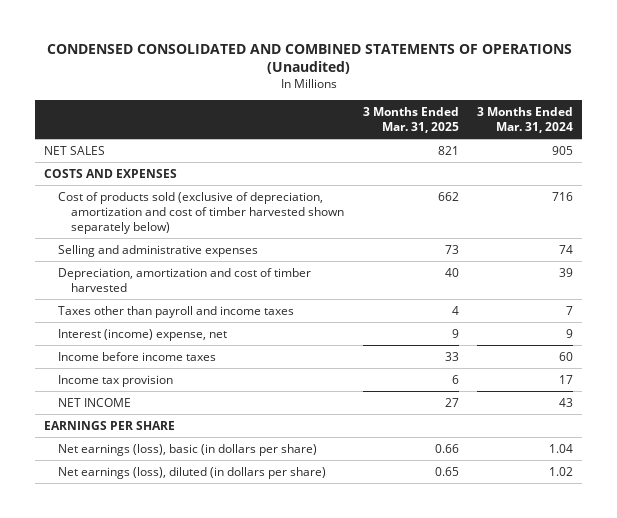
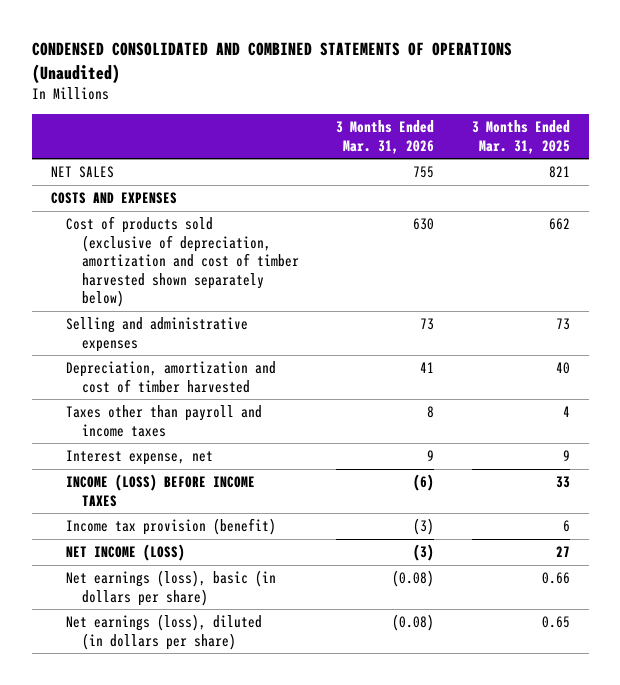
[476,107,573,134] 3 Months Ended Mar. 31, 2024 -> none
none -> [336,120,435,154] 3 Months Ended Mar. 31, 2026
[44,420,176,430] EARNINGS PER SHARE -> none
[57,328,227,341] Interest (income) expense, net -> [66,450,214,466] Interest expense, net
[57,351,216,361] Income before income taxes -> [66,474,256,507] INCOME (LOSS) BEFORE INCOME TAXES
[57,374,173,387] Income tax provision -> [66,518,277,536] Income tax provision (benefit)
[57,397,131,407] NET INCOME -> [66,544,186,562] NET INCOME (LOSS)

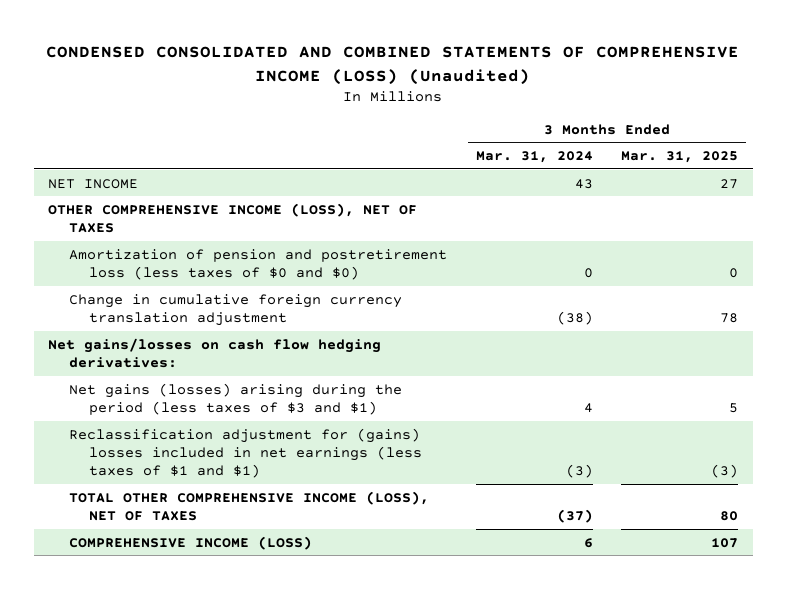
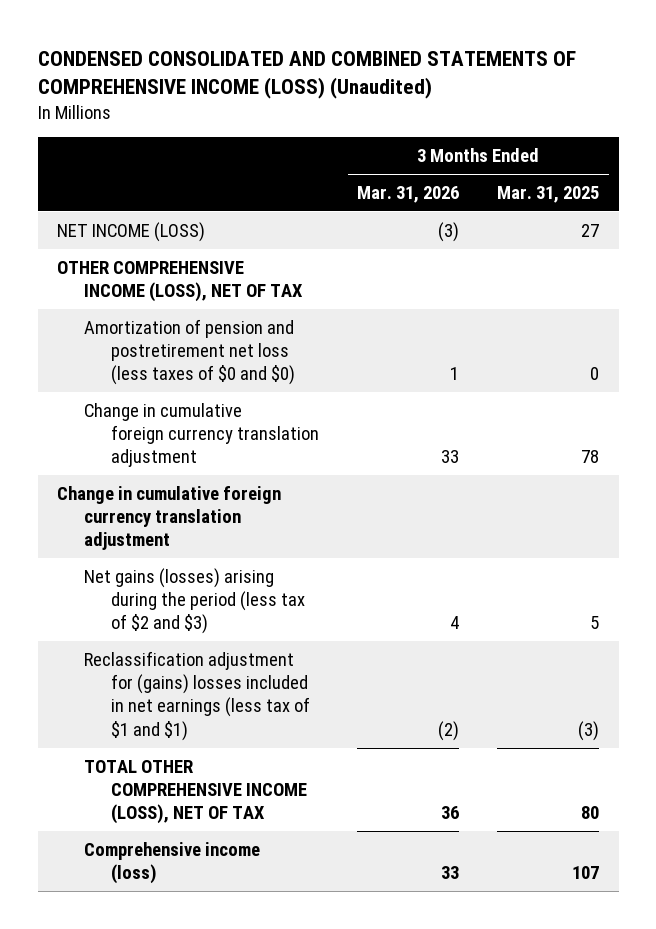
[475,150,593,163] Mar. 31, 2024 -> none
none -> [357,185,460,203] Mar. 31, 2026
[48,178,139,189] NET INCOME -> [56,221,205,242] NET INCOME (LOSS)
[48,202,418,233] OTHER COMPREHENSIVE INCOME (LOSS), NET OF TAXES -> [56,260,303,303] OTHER COMPREHENSIVE INCOME (LOSS), NET OF TAX
[68,248,447,280] Amortization of pension and postretirement loss (less taxes of $0 and $0) -> [83,318,296,386] Amortization of pension and postretirement net loss (less taxes of $0 and $0)
[48,337,382,368] Net gains/losses on cash flow hedging derivatives: -> [56,485,281,551] Change in cumulative foreign currency translation adjustment
[68,382,402,415] Net gains (losses) arising during the period (less taxes of $3 and $1) -> [83,567,306,635] Net gains (losses) arising during the period (less tax of $2 and $3)
[68,427,423,479] Reclassification adjustment for (gains) losses included in net earnings (less taxes of $1 and $1) -> [83,650,311,741] Reclassification adjustment for (gains) losses included in net earnings (less tax of $1 and $1)
[68,490,429,521] TOTAL OTHER COMPREHENSIVE INCOME (LOSS), NET OF TAXES -> [83,759,308,825] TOTAL OTHER COMPREHENSIVE INCOME (LOSS), NET OF TAX
[68,535,312,550] COMPREHENSIVE INCOME (LOSS) -> [83,841,260,885] Comprehensive income (loss)

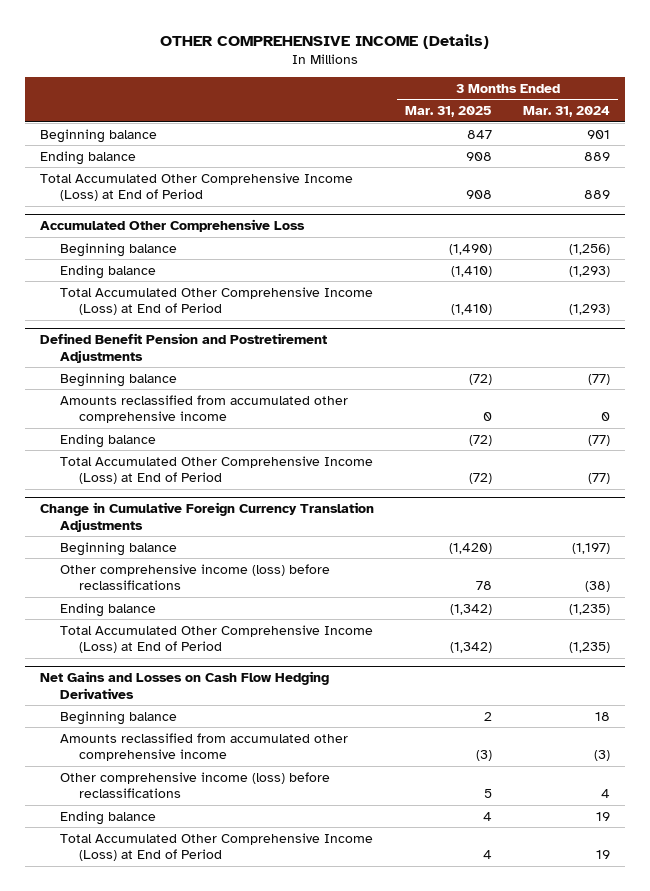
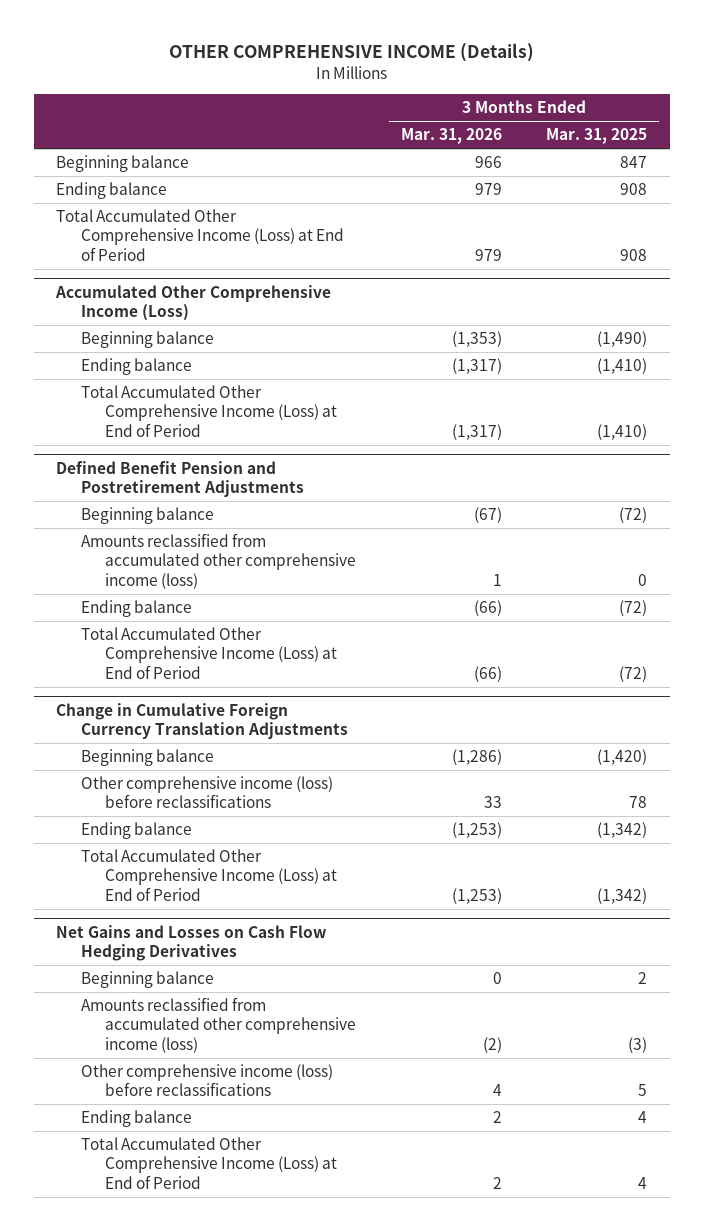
[522,106,610,118] Mar. 31, 2024 -> none
none -> [400,128,502,145] Mar. 31, 2026
[40,219,306,233] Accumulated Other Comprehensive Loss -> [55,284,332,322] Accumulated Other Comprehensive Income (Loss)
[59,394,348,424] Amounts reclassified from accumulated other comprehensive income -> [80,533,356,589] Amounts reclassified from accumulated other comprehensive income (loss)
[59,732,348,762] Amounts reclassified from accumulated other comprehensive income -> [80,997,356,1053] Amounts reclassified from accumulated other comprehensive income (loss)

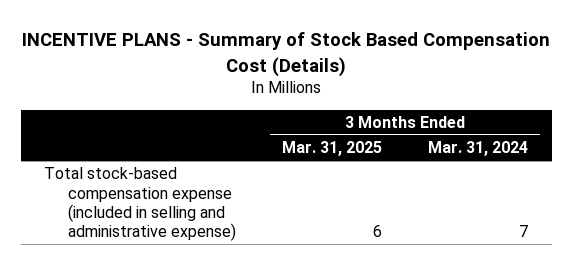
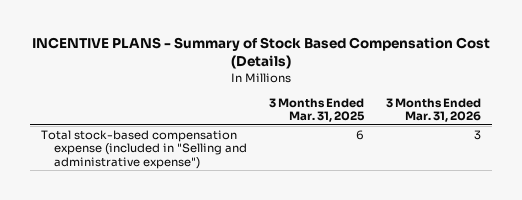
[428,141,529,157] Mar. 31, 2024 -> none
none -> [385,97,481,123] 3 Months Ended Mar. 31, 2026
[44,167,236,242] Total stock-based compensation expense (included in selling and administrative expense) -> [41,129,248,170] Total stock-based compensation expense (included in "Selling and administrative expense")

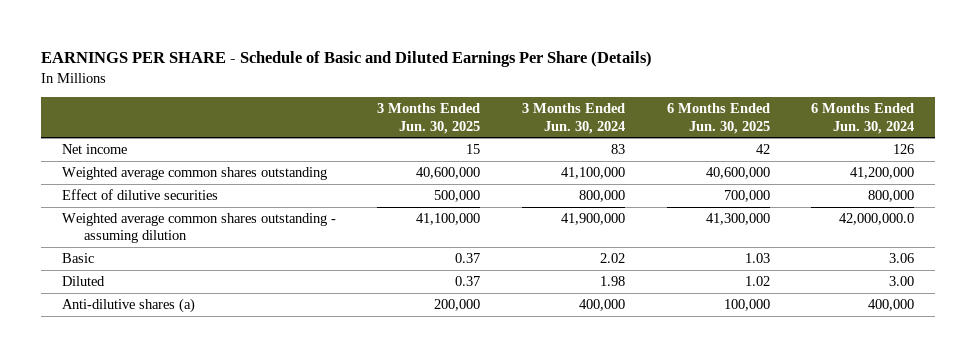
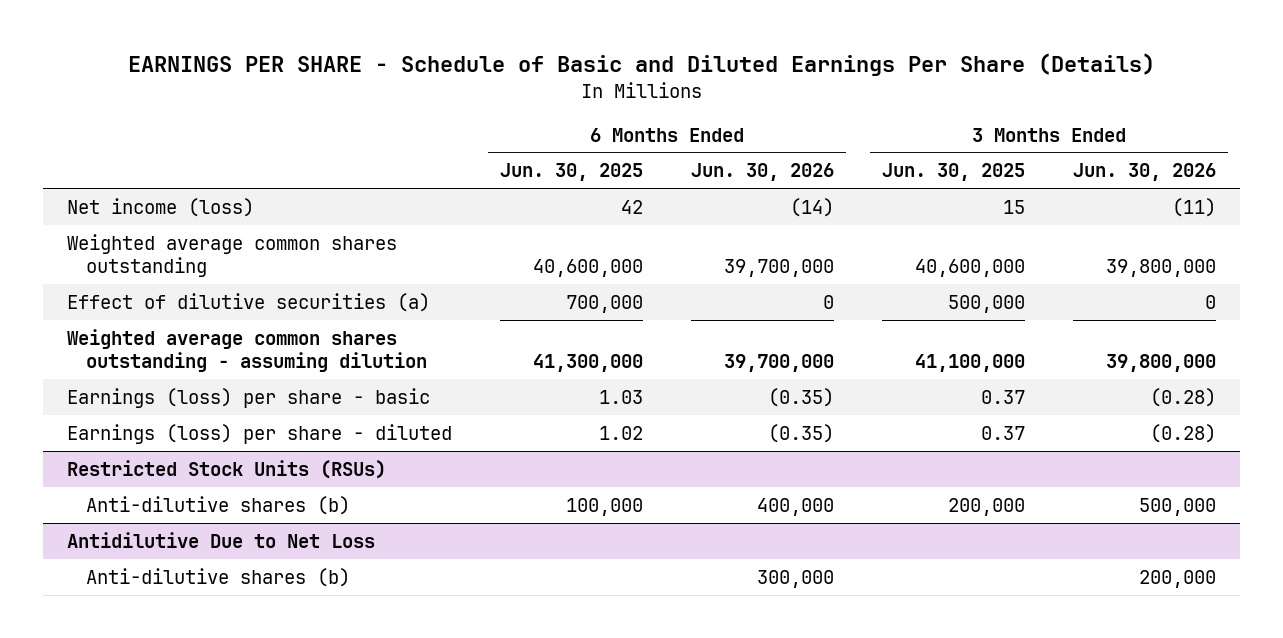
[521,103,625,134] 3 Months Ended Jun. 30, 2024 -> none
[811,103,915,134] 6 Months Ended Jun. 30, 2024 -> none
none -> [691,163,835,182] Jun. 30, 2026
none -> [1073,163,1217,182] Jun. 30, 2026
[61,143,127,154] Net income -> [67,197,255,217] Net income (loss)
[61,188,218,200] Effect of dilutive securities -> [67,292,431,312] Effect of dilutive securities (a)
[61,252,94,263] Basic -> [67,387,431,408] Earnings (loss) per share - basic
[61,275,105,286] Diluted -> [67,423,453,444] Earnings (loss) per share - diluted
none -> [67,459,387,479] Restricted Stock Units (RSUs)
[61,297,195,313] Anti-dilutive shares (a) -> [86,495,351,515] Anti-dilutive shares (b)
none -> [67,531,376,548] Antidilutive Due to Net Loss
none -> [86,567,351,587] Anti-dilutive shares (b)

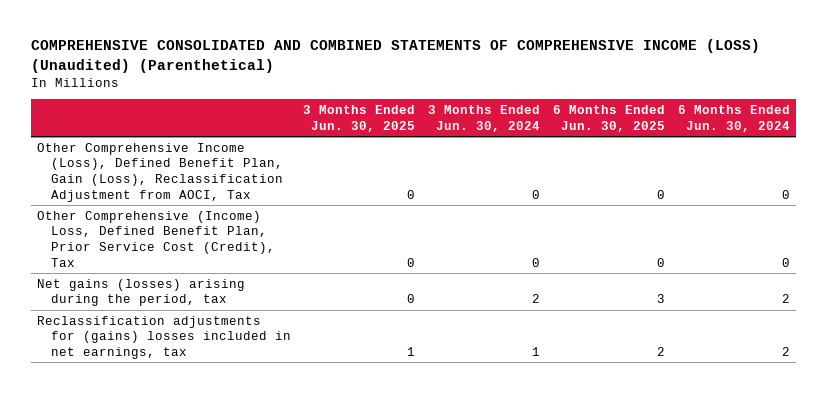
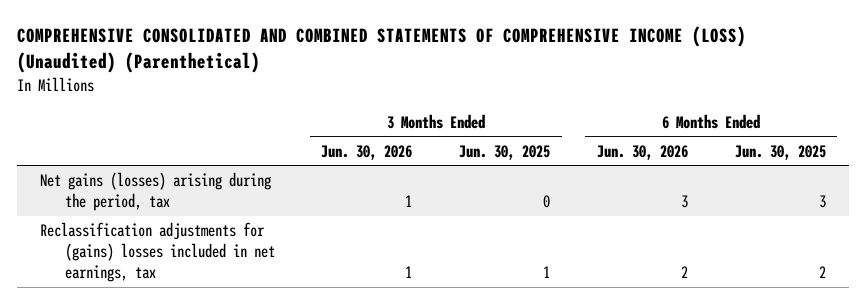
[428,105,541,132] 3 Months Ended Jun. 30, 2024 -> none
[677,105,790,132] 6 Months Ended Jun. 30, 2024 -> none
none -> [321,144,413,160] Jun. 30, 2026
none -> [596,144,688,160] Jun. 30, 2026
[36,142,283,202] Other Comprehensive Income (Loss), Defined Benefit Plan, Gain (Loss), Reclassification Adjustment from AOCI, Tax -> none
[36,210,275,267] Other Comprehensive (Income) Loss, Defined Benefit Plan, Prior Service Cost (Credit), Tax -> none

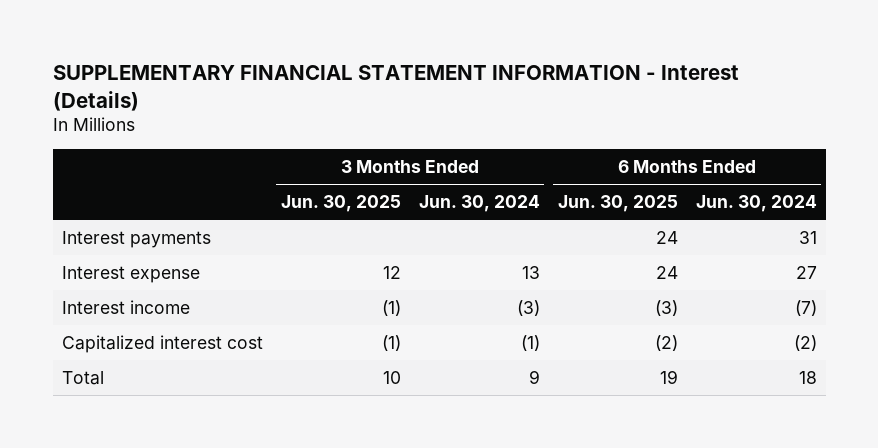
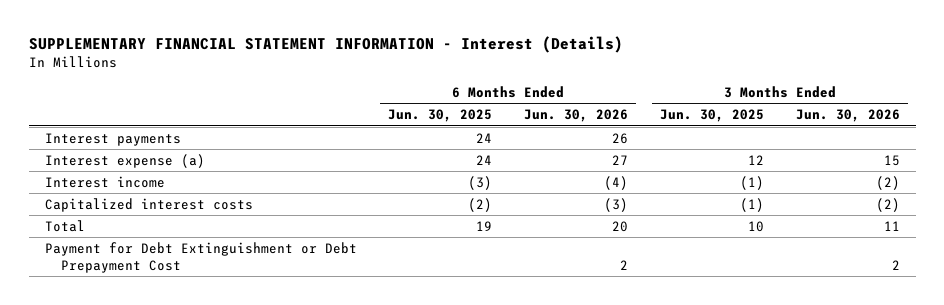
[418,195,540,213] Jun. 30, 2024 -> none
[695,195,817,213] Jun. 30, 2024 -> none
none -> [524,109,629,123] Jun. 30, 2026
none -> [795,109,900,123] Jun. 30, 2026
[61,266,200,284] Interest expense -> [44,153,205,168] Interest expense (a)
[61,335,263,354] Capitalized interest cost -> [44,197,253,212] Capitalized interest costs
none -> [44,241,357,273] Payment for Debt Extinguishment or Debt Prepayment Cost

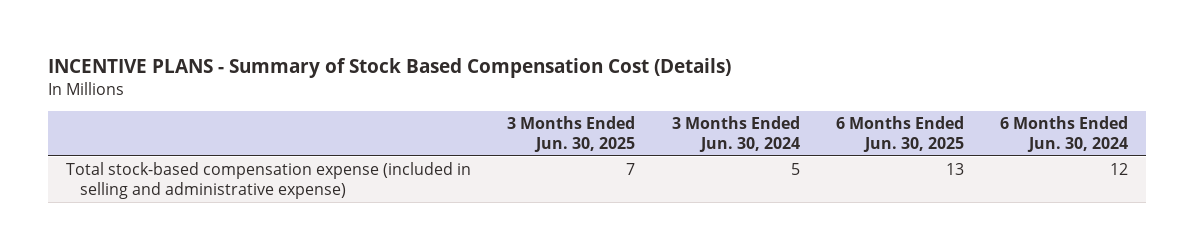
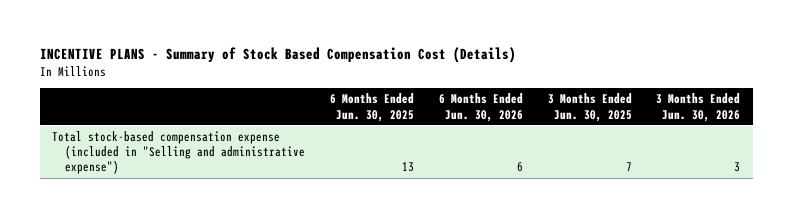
[671,116,800,152] 3 Months Ended Jun. 30, 2024 -> none
[999,116,1128,152] 6 Months Ended Jun. 30, 2024 -> none
none -> [438,93,523,122] 6 Months Ended Jun. 30, 2026
none -> [656,93,741,122] 3 Months Ended Jun. 30, 2026
[66,162,472,200] Total stock-based compensation expense (included in selling and administrative expense) -> [52,130,306,175] Total stock-based compensation expense (included in "Selling and administrative expense")

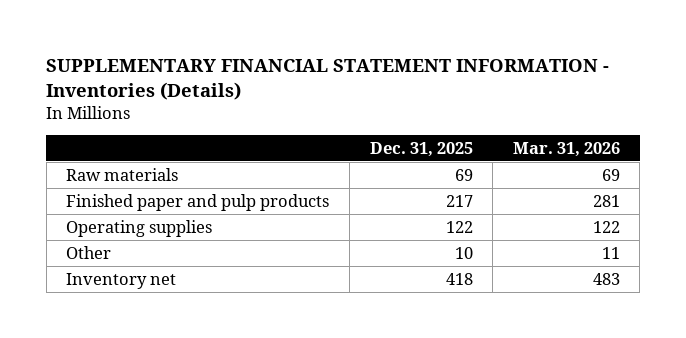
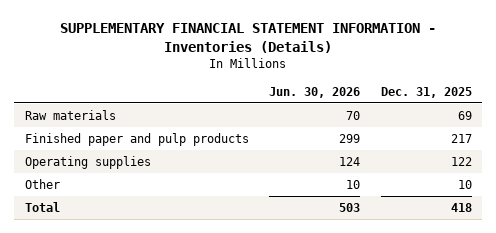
[512,141,620,157] Mar. 31, 2026 -> none
none -> [269,86,361,98] Jun. 30, 2026
[66,272,177,289] Inventory net -> [24,201,60,212] Total

